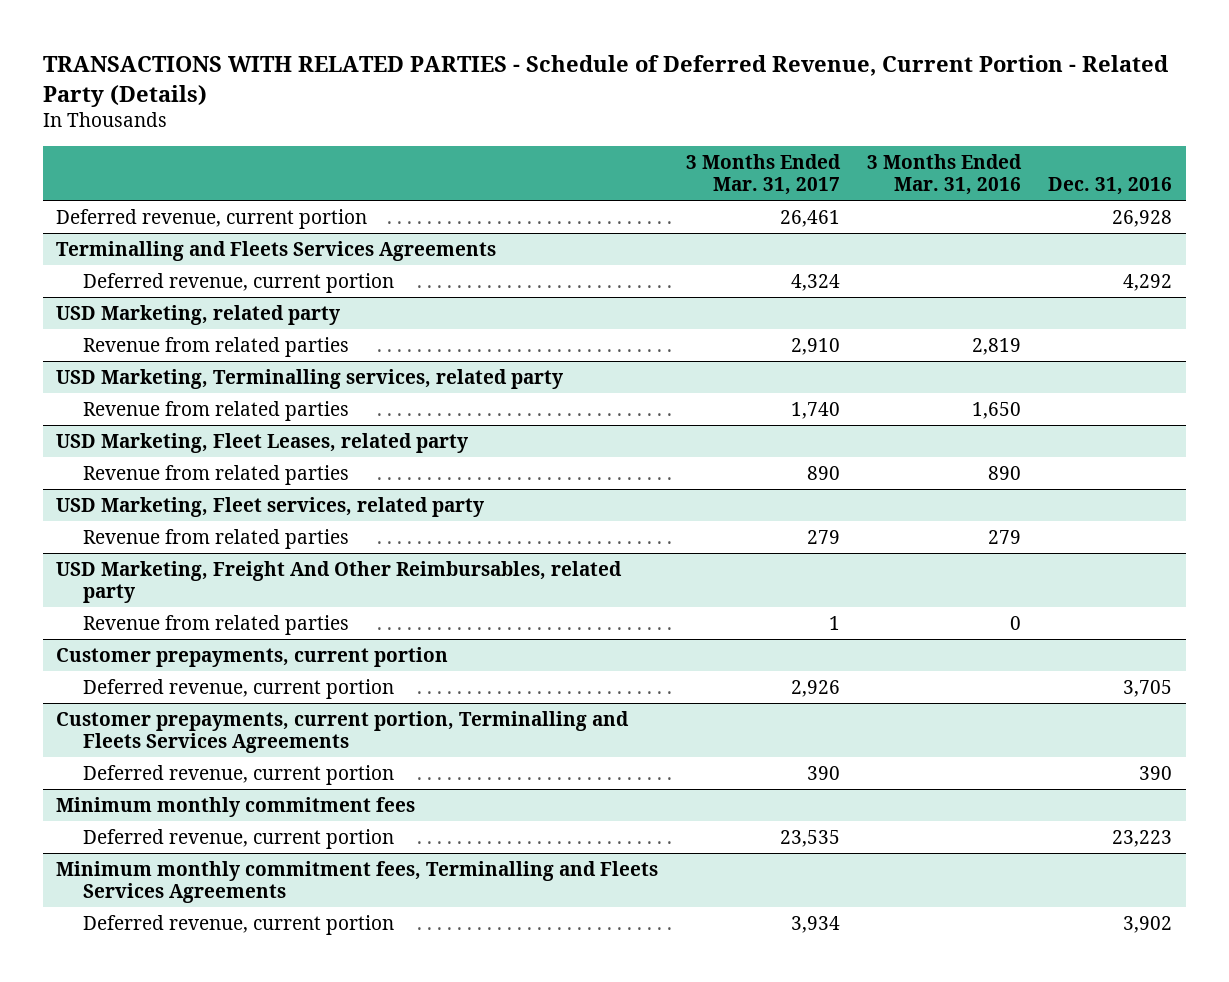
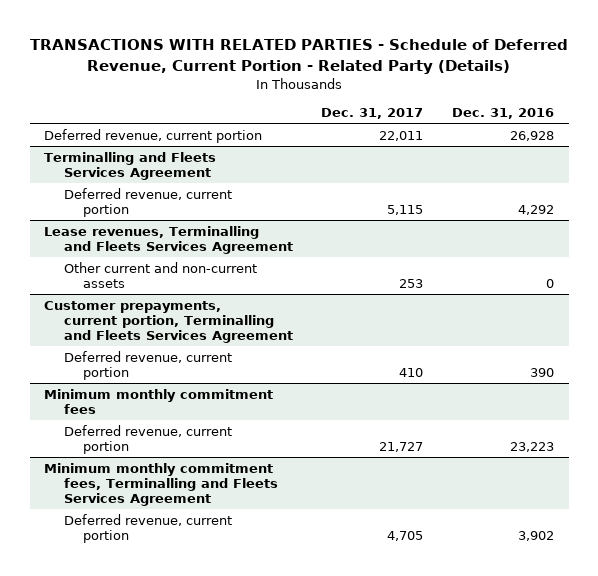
[685,153,841,196] 3 Months Ended Mar. 31, 2017 -> none
[866,153,1022,196] 3 Months Ended Mar. 31, 2016 -> none
none -> [321,108,424,120] Dec. 31, 2017
[56,240,497,261] Terminalling and Fleets Services Agreements -> [44,151,217,181] Terminalling and Fleets Services Agreement
[56,304,341,325] USD Marketing, related party -> none
[82,336,349,357] Revenue from related parties -> none
[56,368,564,389] USD Marketing, Terminalling services, related party -> none
[82,400,349,421] Revenue from related parties -> none
[56,432,469,453] USD Marketing, Fleet Leases, related party -> none
[82,464,349,485] Revenue from related parties -> none
[56,496,485,517] USD Marketing, Fleet services, related party -> none
[82,528,349,549] Revenue from related parties -> none
[56,560,623,604] USD Marketing, Freight And Other Reimbursables, related party -> none
[82,614,349,635] Revenue from related parties -> none
[56,646,449,667] Customer prepayments, current portion -> none
[82,678,394,699] Deferred revenue, current portion -> none
none -> [44,225,293,255] Lease revenues, Terminalling and Fleets Services Agreement
none -> [63,261,257,289] Other current and non-current assets
[56,710,630,754] Customer prepayments, current portion, Terminalling and Fleets Services Agreements -> [44,300,293,344] Customer prepayments, current portion, Terminalling and Fleets Services Agreement
[56,860,659,904] Minimum monthly commitment fees, Terminalling and Fleets Services Agreements -> [44,462,278,507] Minimum monthly commitment fees, Terminalling and Fleets Services Agreement

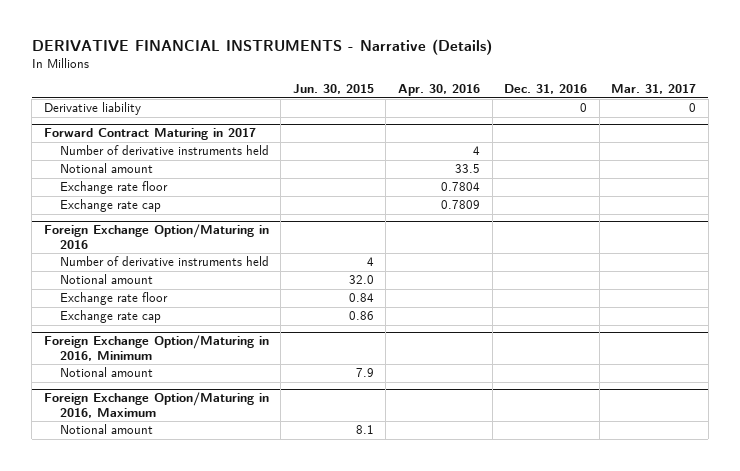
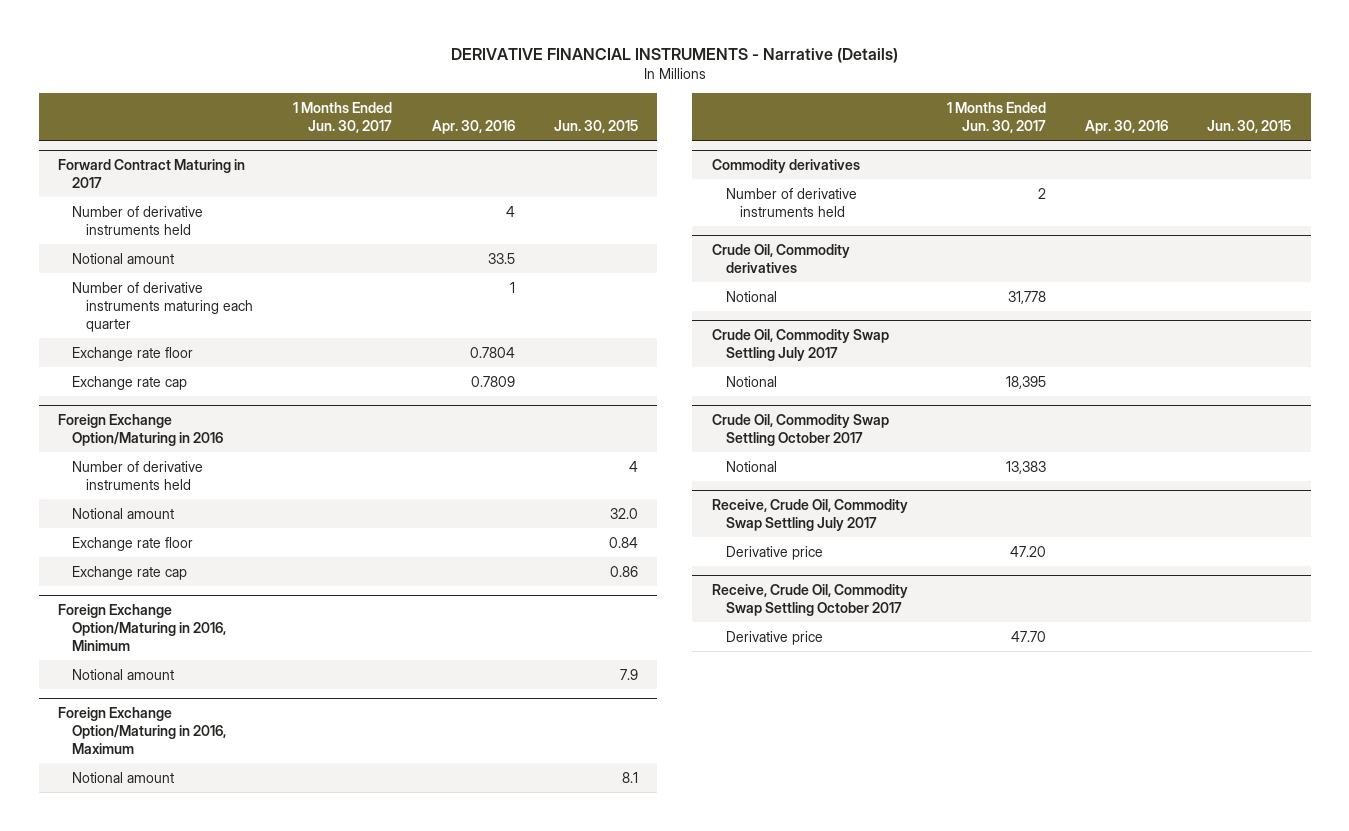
[504,84,588,95] Dec. 31, 2016 -> none
[611,84,697,95] Mar. 31, 2017 -> none
none -> [293,101,393,133] 1 Months Ended Jun. 30, 2017
[43,102,141,116] Derivative liability -> none
none -> [72,281,254,332] Number of derivative instruments maturing each quarter
none -> [711,158,860,173] Commodity derivatives
none -> [725,187,857,217] Number of derivative instruments held
none -> [711,243,850,273] Crude Oil, Commodity derivatives
none -> [725,290,777,302] Notional
none -> [711,328,889,361] Crude Oil, Commodity Swap Settling July 2017
none -> [725,375,777,387] Notional
none -> [711,413,889,446] Crude Oil, Commodity Swap Settling October 2017
none -> [725,460,777,472] Notional
none -> [711,498,908,531] Receive, Crude Oil, Commodity Swap Settling July 2017
none -> [725,545,823,560] Derivative price
none -> [711,583,908,616] Receive, Crude Oil, Commodity Swap Settling October 2017
none -> [725,630,823,645] Derivative price

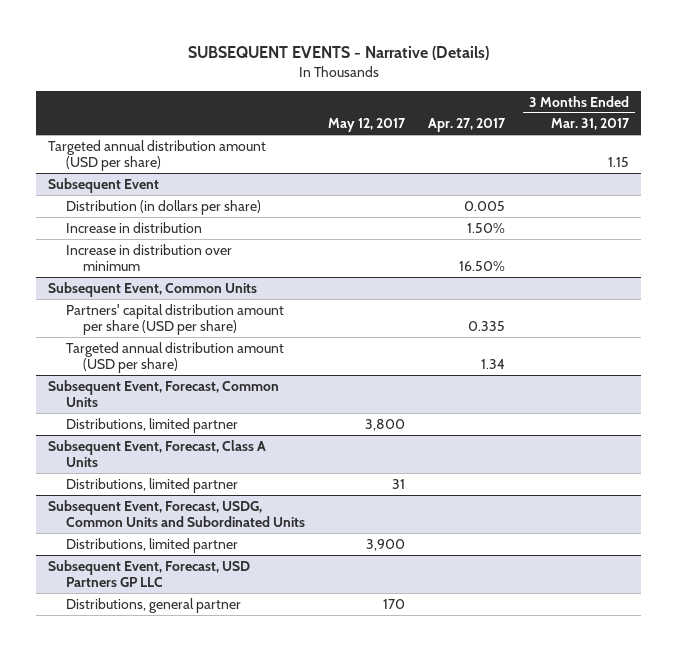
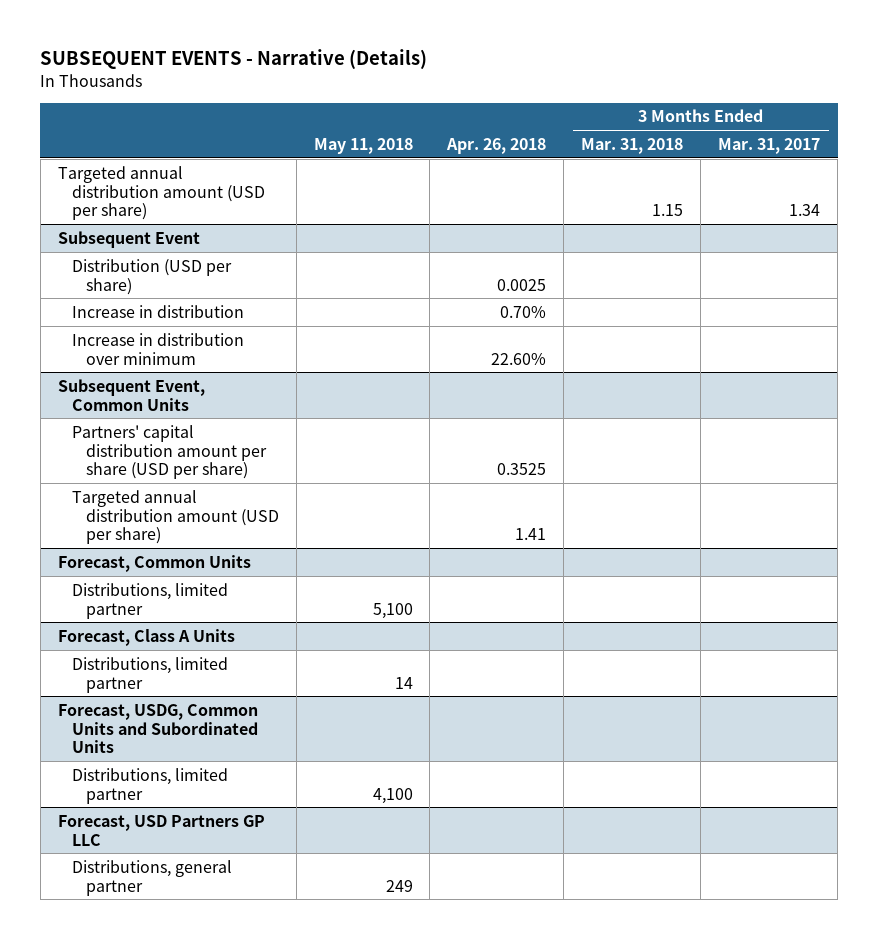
[327,118,406,133] May 12, 2017 -> none
[428,118,507,133] Apr. 27, 2017 -> none
none -> [313,137,413,154] May 11, 2018
none -> [446,137,547,154] Apr. 26, 2018
none -> [581,137,684,154] Mar. 31, 2018
[607,157,629,168] 1.15 -> [789,204,821,217] 1.34
[65,199,261,215] Distribution (in dollars per share) -> [71,258,232,295] Distribution (USD per share)
[48,379,280,408] Subsequent Event, Forecast, Common Units -> [57,554,251,572] Forecast, Common Units
[48,439,267,468] Subsequent Event, Forecast, Class A Units -> [57,628,235,646] Forecast, Class A Units
[48,499,305,528] Subsequent Event, Forecast, USDG, Common Units and Subordinated Units -> [57,703,258,754] Forecast, USDG, Common Units and Subordinated Units
[48,559,251,588] Subsequent Event, Forecast, USD Partners GP LLC -> [57,814,265,846] Forecast, USD Partners GP LLC

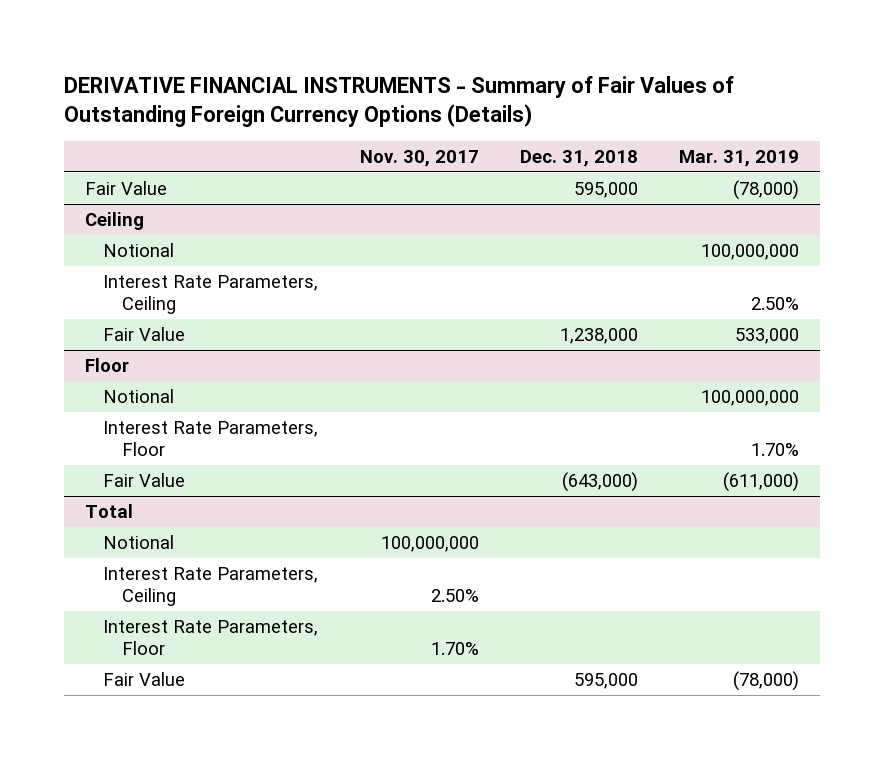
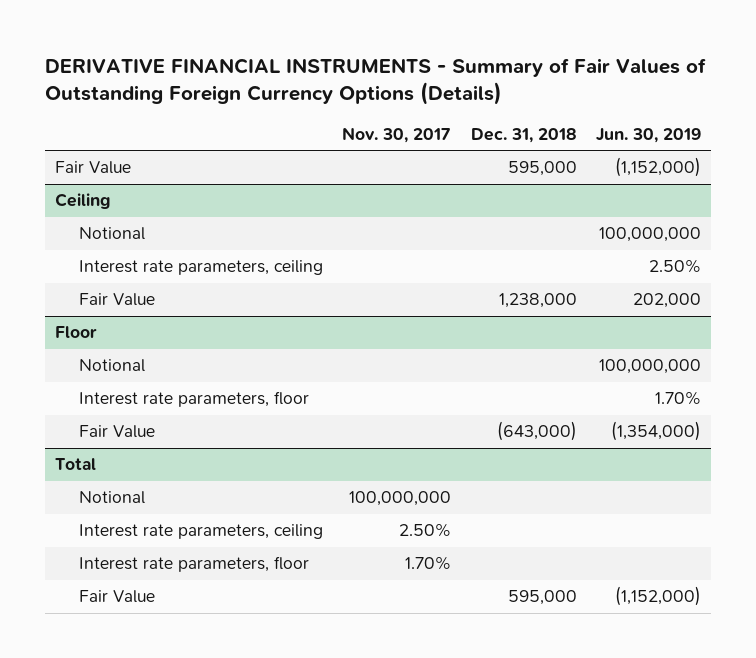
[679,149,800,167] Mar. 31, 2019 -> none
none -> [596,128,702,144] Jun. 30, 2019
[103,275,319,314] Interest Rate Parameters, Ceiling -> [78,260,323,276] Interest rate parameters, ceiling
[103,421,319,456] Interest Rate Parameters, Floor -> [78,391,309,408] Interest rate parameters, floor
[103,567,319,606] Interest Rate Parameters, Ceiling -> [78,524,323,540] Interest rate parameters, ceiling
[103,620,319,655] Interest Rate Parameters, Floor -> [78,556,309,573] Interest rate parameters, floor

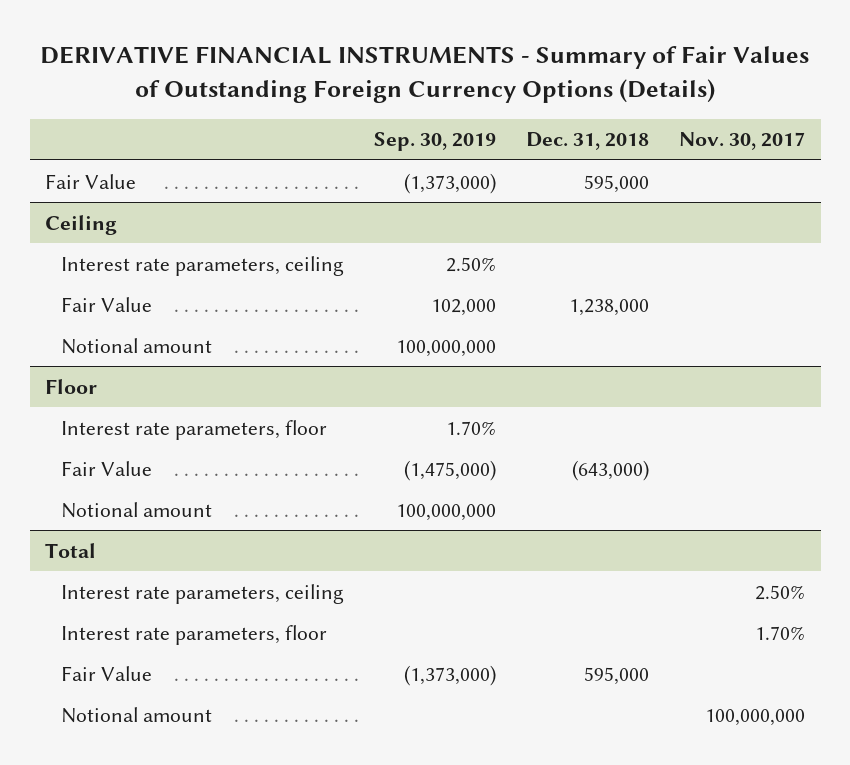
[596,128,702,144] Jun. 30, 2019 -> none
none -> [374,132,497,152] Sep. 30, 2019
[78,227,145,241] Notional -> none
none -> [61,337,213,354] Notional amount
[78,359,145,373] Notional -> none
none -> [61,501,213,518] Notional amount
[78,491,145,505] Notional -> none
none -> [61,706,213,723] Notional amount

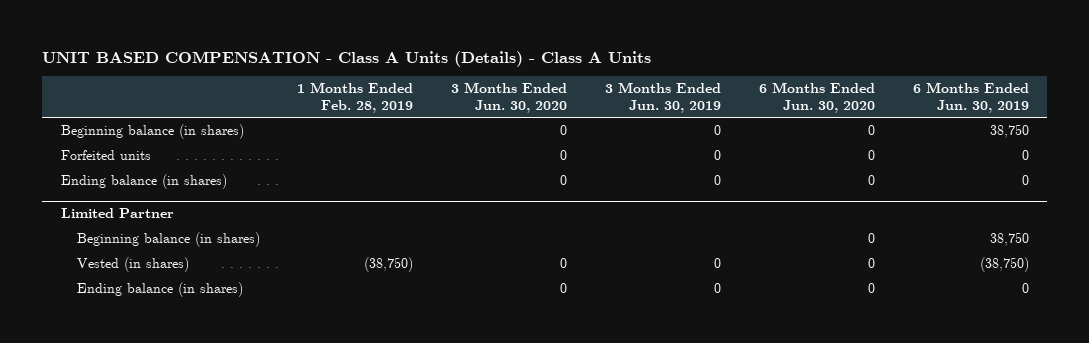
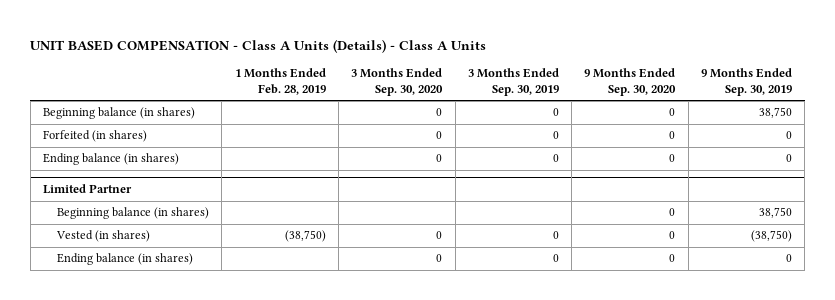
[451,82,568,113] 3 Months Ended Jun. 30, 2020 -> none
[605,82,722,113] 3 Months Ended Jun. 30, 2019 -> none
[758,82,875,113] 6 Months Ended Jun. 30, 2020 -> none
[912,82,1029,113] 6 Months Ended Jun. 30, 2019 -> none
none -> [351,68,444,97] 3 Months Ended Sep. 30, 2020
none -> [467,68,559,97] 3 Months Ended Sep. 30, 2019
none -> [584,68,677,97] 9 Months Ended Sep. 30, 2020
none -> [701,68,793,97] 9 Months Ended Sep. 30, 2019
[60,150,151,161] Forfeited units -> [43,130,148,143] Forfeited (in shares)

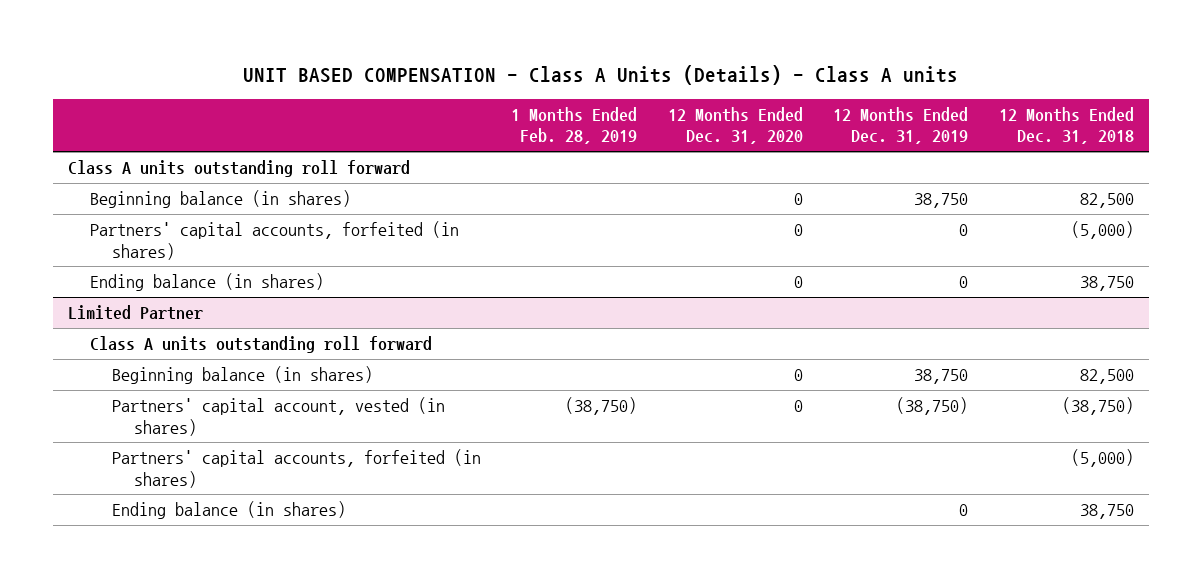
[30,38,487,53] UNIT BASED COMPENSATION - Class A Units (Details) - Class A Units -> [242,64,958,85] UNIT BASED COMPENSATION - Class A Units (Details) - Class A units
[351,68,444,97] 3 Months Ended Sep. 30, 2020 -> none
[467,68,559,97] 3 Months Ended Sep. 30, 2019 -> none
[584,68,677,97] 9 Months Ended Sep. 30, 2020 -> none
[701,68,793,97] 9 Months Ended Sep. 30, 2019 -> none
none -> [667,106,803,145] 12 Months Ended Dec. 31, 2020
none -> [833,106,969,145] 12 Months Ended Dec. 31, 2019
none -> [998,106,1134,145] 12 Months Ended Dec. 31, 2018
none -> [67,160,410,178] Class A units outstanding roll forward
[43,130,148,143] Forfeited (in shares) -> [89,221,459,260] Partners' capital accounts, forfeited (in shares)
none -> [89,336,432,354] Class A units outstanding roll forward
[56,230,151,243] Vested (in shares) -> [111,397,445,436] Partners' capital account, vested (in shares)
none -> [111,449,481,488] Partners' capital accounts, forfeited (in shares)

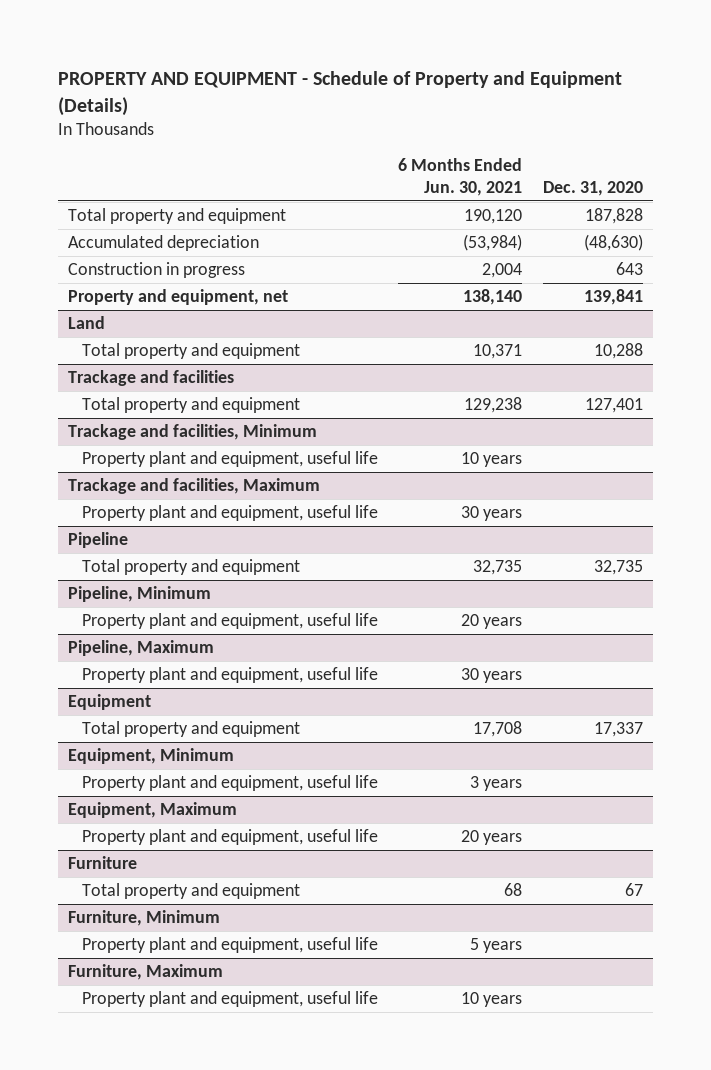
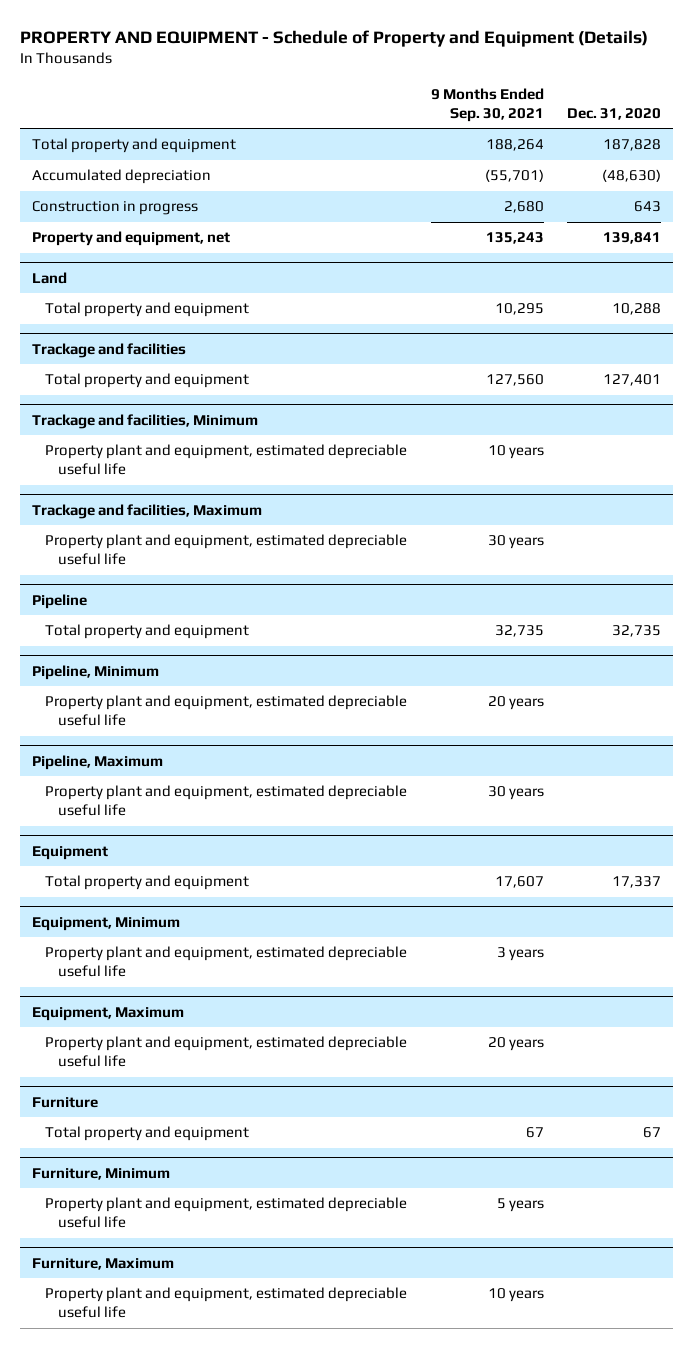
[398,158,523,196] 6 Months Ended Jun. 30, 2021 -> none
none -> [430,87,544,122] 9 Months Ended Sep. 30, 2021
[81,451,378,468] Property plant and equipment, useful life -> [45,444,408,476] Property plant and equipment, estimated depreciable useful life
[81,505,378,522] Property plant and equipment, useful life -> [45,534,408,566] Property plant and equipment, estimated depreciable useful life
[81,613,378,630] Property plant and equipment, useful life -> [45,695,408,727] Property plant and equipment, estimated depreciable useful life
[81,667,378,684] Property plant and equipment, useful life -> [45,785,408,817] Property plant and equipment, estimated depreciable useful life
[81,775,378,792] Property plant and equipment, useful life -> [45,946,408,978] Property plant and equipment, estimated depreciable useful life
[81,829,378,846] Property plant and equipment, useful life -> [45,1036,408,1068] Property plant and equipment, estimated depreciable useful life
[81,937,378,954] Property plant and equipment, useful life -> [45,1197,408,1229] Property plant and equipment, estimated depreciable useful life
[81,991,378,1008] Property plant and equipment, useful life -> [45,1287,408,1319] Property plant and equipment, estimated depreciable useful life

